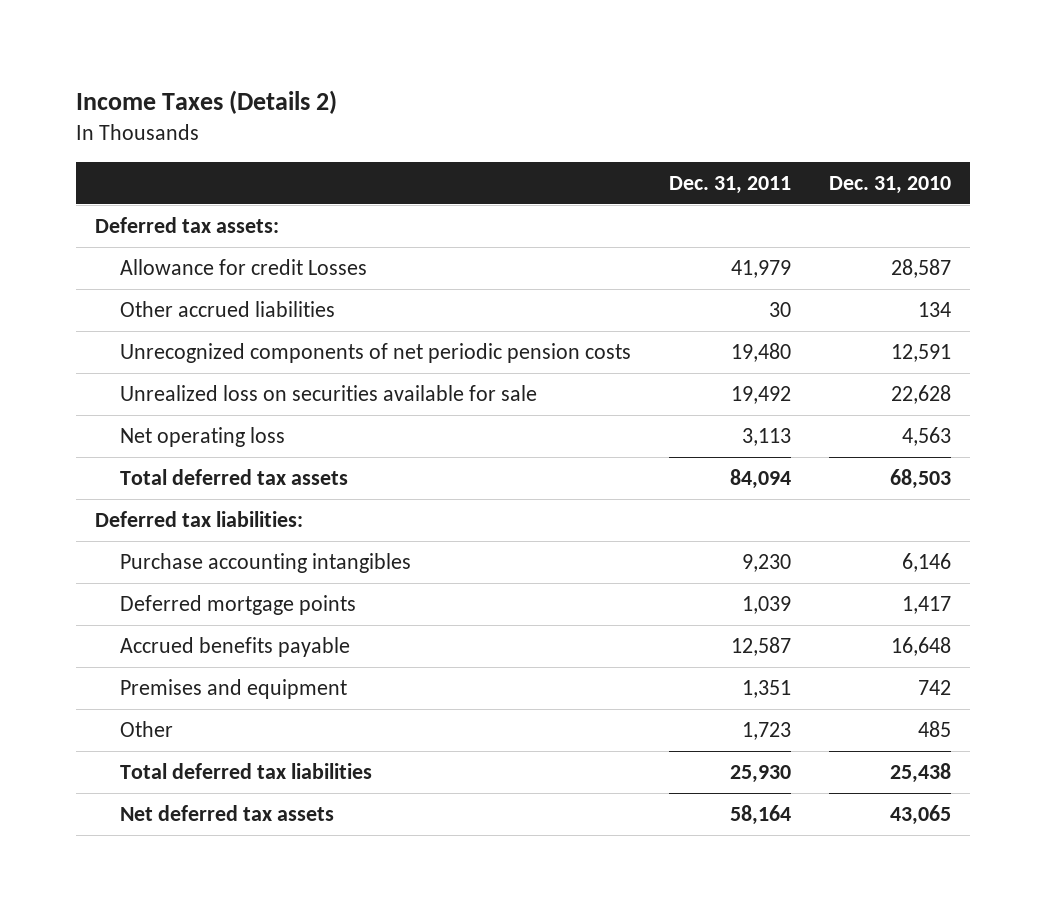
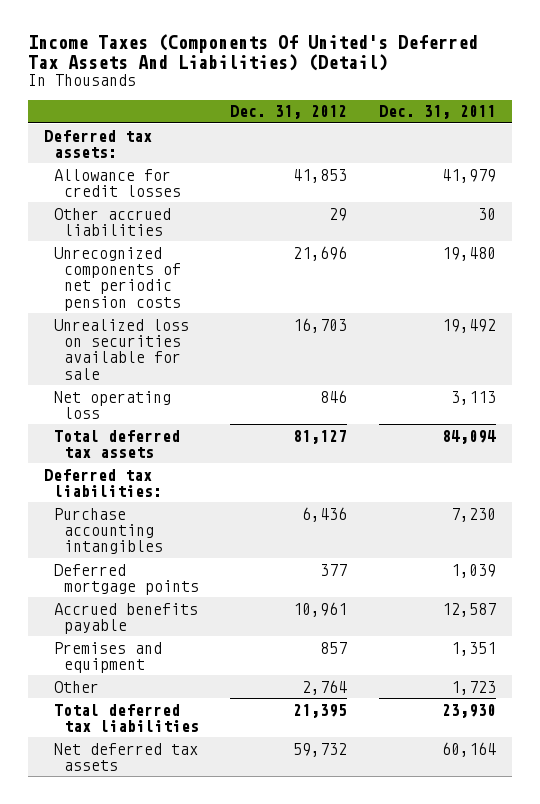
[75,89,337,114] Income Taxes (Details 2) -> [28,33,479,71] Income Taxes (Components Of United's Deferred Tax Assets And Liabilities) (Detail)
[829,175,952,194] Dec. 31, 2010 -> none
none -> [230,105,348,120] Dec. 31, 2012
[120,259,368,276] Allowance for credit Losses -> [53,168,181,197] Allowance for credit losses
[742,554,792,573] 9,230 -> [451,507,497,522] 7,230
[730,765,792,784] 25,930 -> [442,703,497,718] 23,930
[730,805,792,826] 58,164 -> [442,741,497,757] 60,164

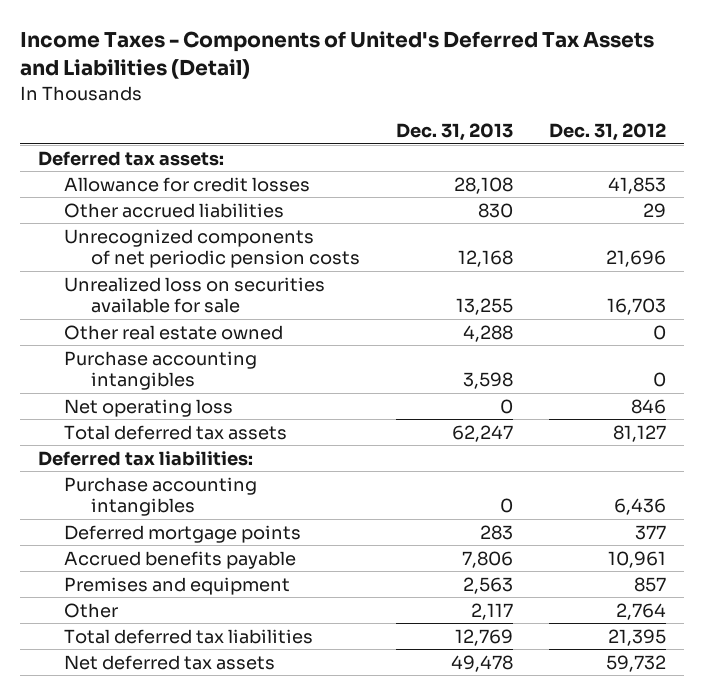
[28,33,479,71] Income Taxes (Components Of United's Deferred Tax Assets And Liabilities) (Detail) -> [19,31,654,80] Income Taxes - Components of United's Deferred Tax Assets and Liabilities (Detail)
[379,105,497,120] Dec. 31, 2011 -> none
none -> [396,123,514,142] Dec. 31, 2013
none -> [64,324,284,340] Other real estate owned
none -> [64,350,258,391] Purchase accounting intangibles

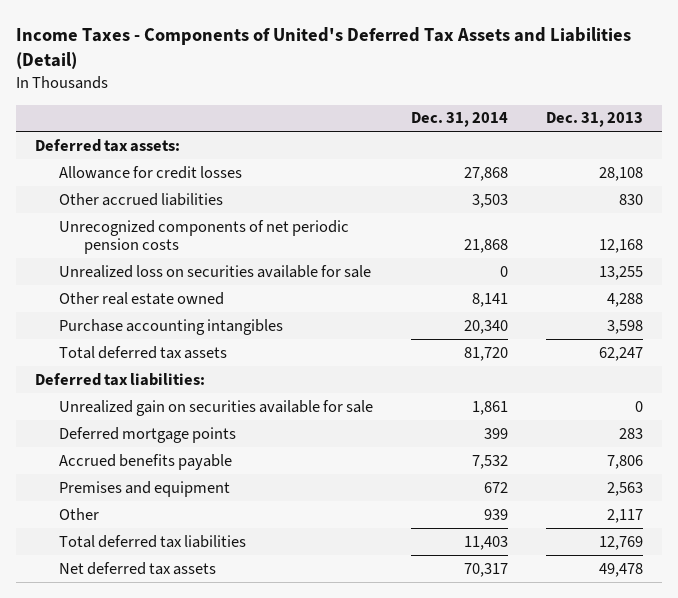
[549,123,667,142] Dec. 31, 2012 -> none
none -> [411,112,509,128] Dec. 31, 2014
[64,398,234,417] Net operating loss -> none
[64,476,258,517] Purchase accounting intangibles -> none
none -> [59,399,374,416] Unrealized gain on securities available for sale

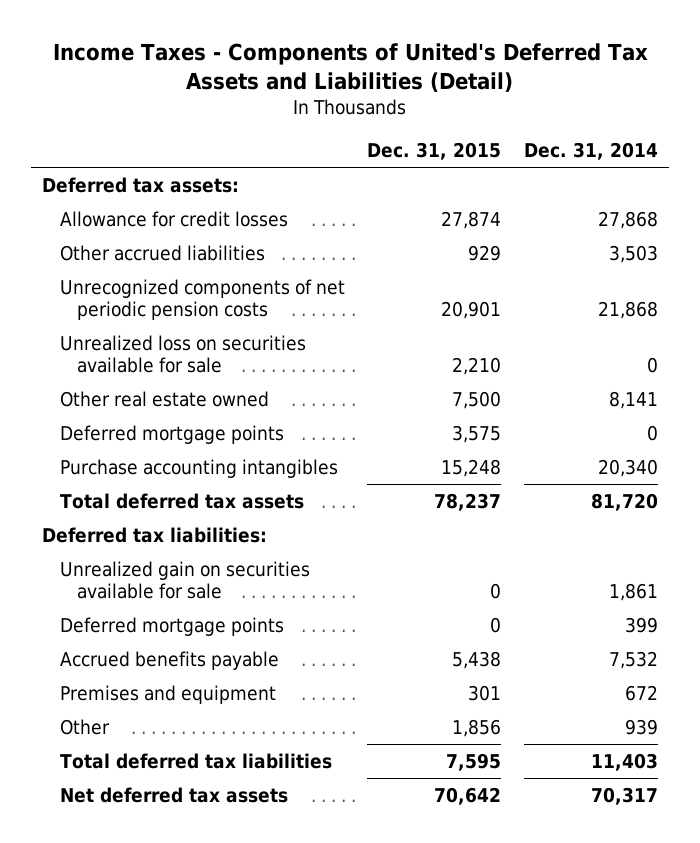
[546,112,644,128] Dec. 31, 2013 -> none
none -> [367,141,502,160] Dec. 31, 2015
none -> [59,424,284,444] Deferred mortgage points

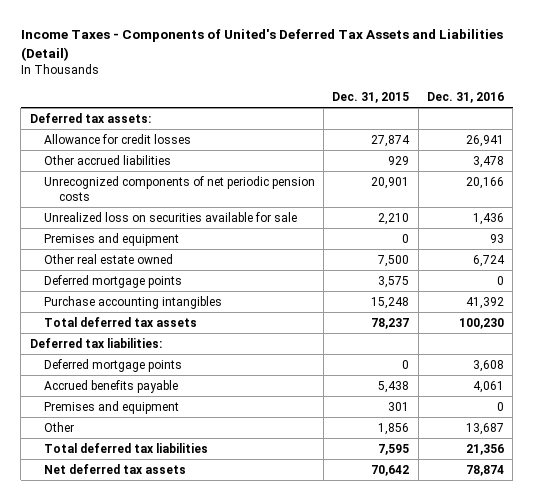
[524,141,659,160] Dec. 31, 2014 -> none
none -> [426,91,504,103] Dec. 31, 2016
none -> [44,232,180,246] Premises and equipment
[59,560,310,600] Unrealized gain on securities available for sale -> none

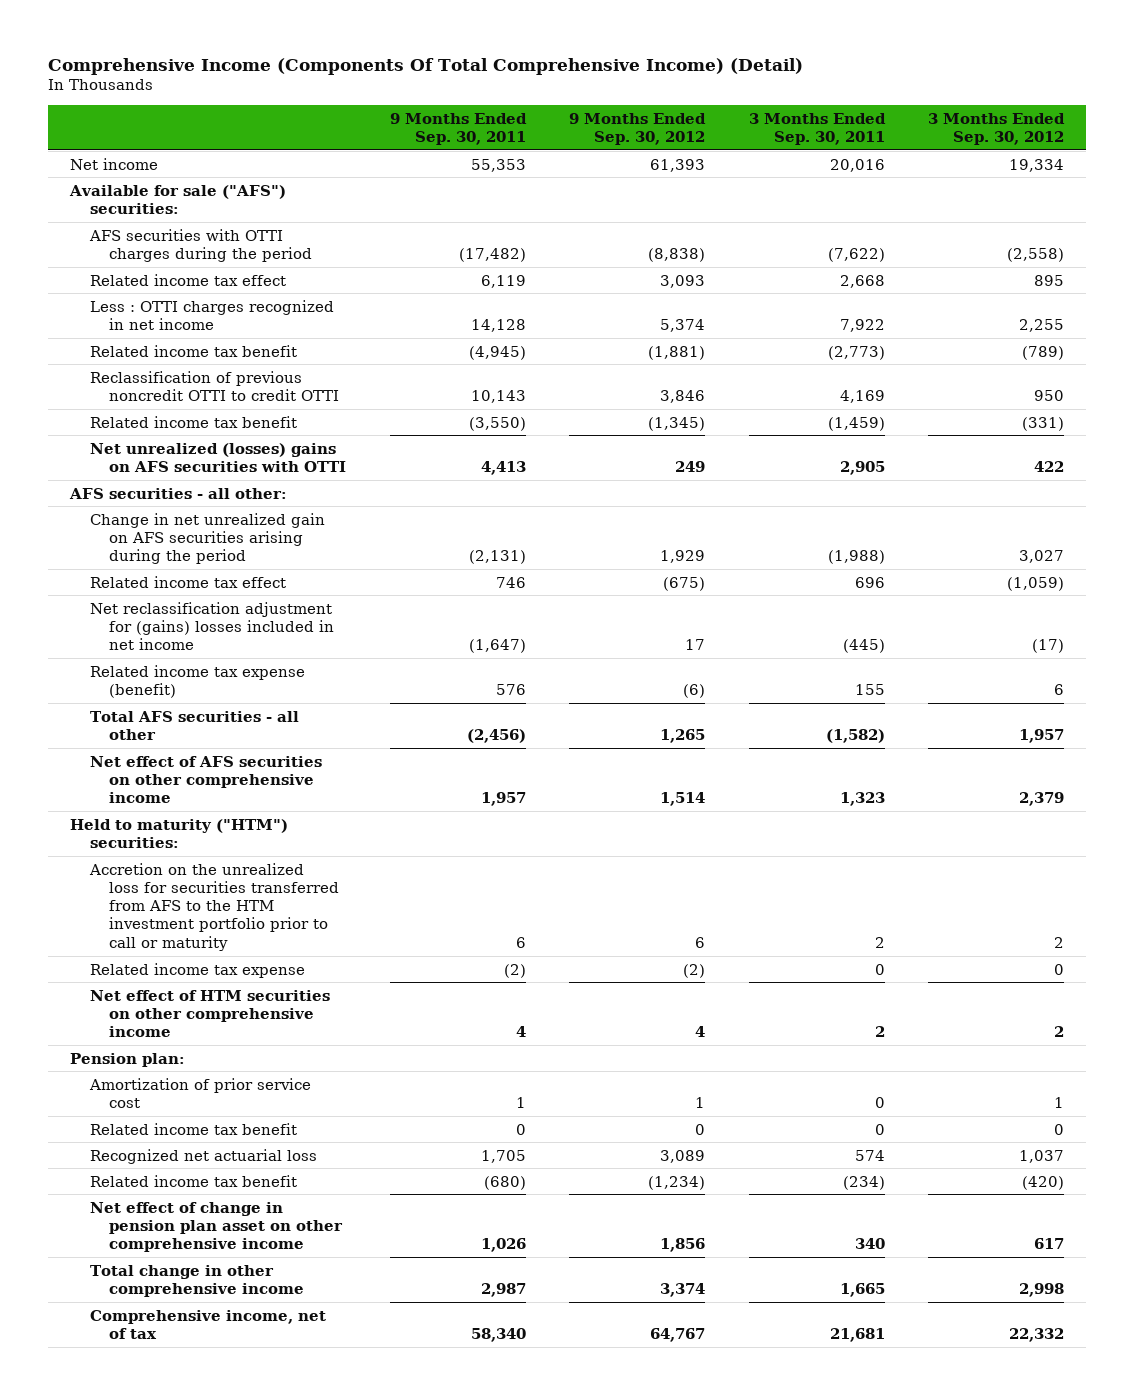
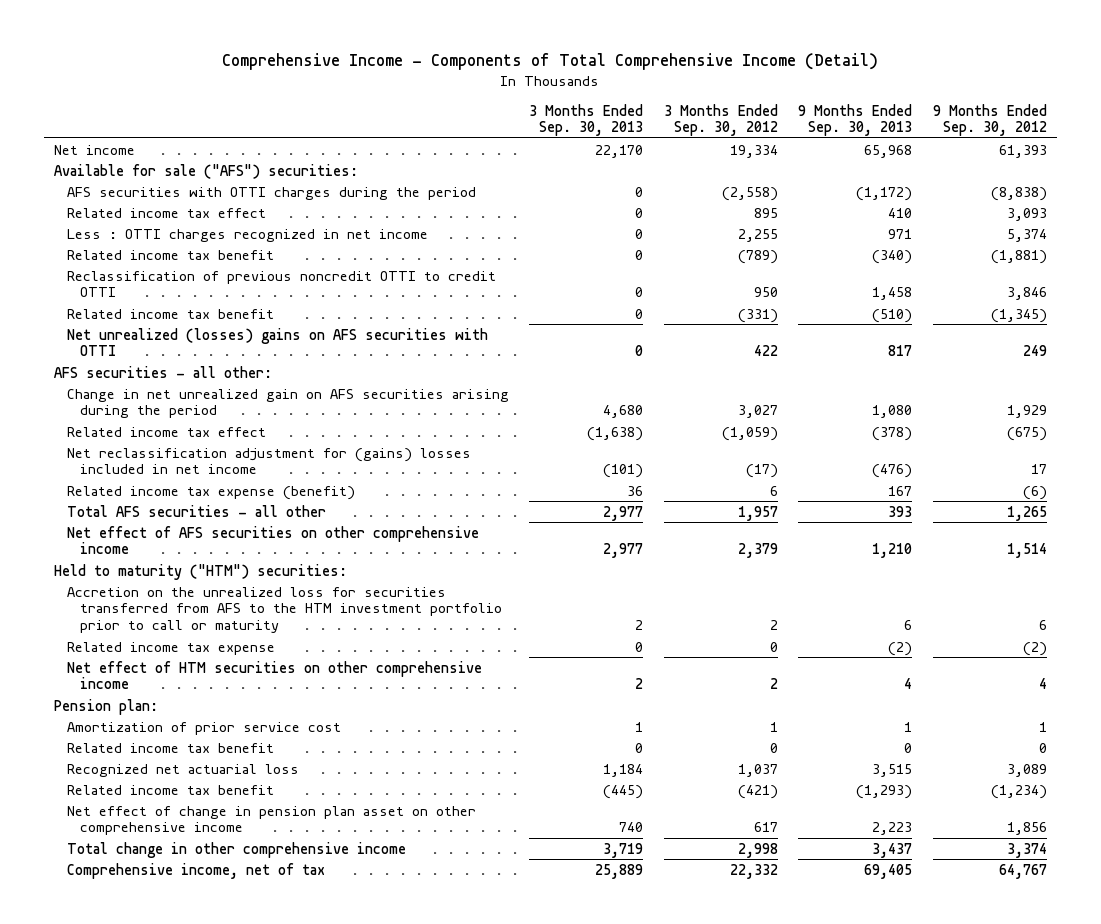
[48,57,804,75] Comprehensive Income (Components Of Total Comprehensive Income) (Detail) -> [222,53,879,71] Comprehensive Income - Components of Total Comprehensive Income (Detail)
[389,112,527,145] 9 Months Ended Sep. 30, 2011 -> none
[748,112,886,145] 3 Months Ended Sep. 30, 2011 -> none
none -> [529,103,644,137] 3 Months Ended Sep. 30, 2013
none -> [798,103,913,137] 9 Months Ended Sep. 30, 2013
[1022,1175,1065,1190] (420) -> [737,784,778,799] (421)

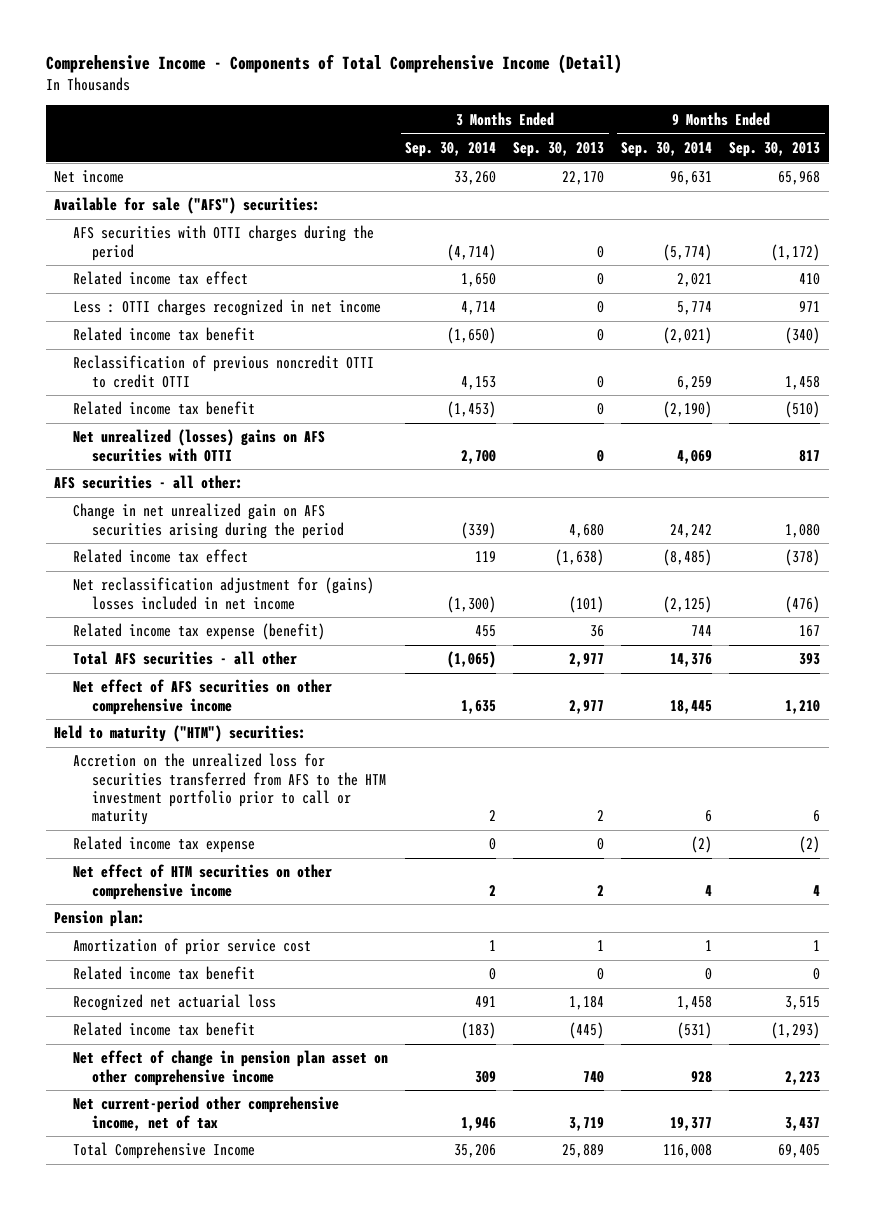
[663,103,778,137] 3 Months Ended Sep. 30, 2012 -> none
[932,103,1047,137] 9 Months Ended Sep. 30, 2012 -> none
none -> [405,142,497,158] Sep. 30, 2014
none -> [621,142,713,158] Sep. 30, 2014
[66,841,406,858] Total change in other comprehensive income -> [73,1096,340,1131] Net current-period other comprehensive income, net of tax
[66,862,325,879] Comprehensive income, net of tax -> [73,1142,256,1160] Total Comprehensive Income

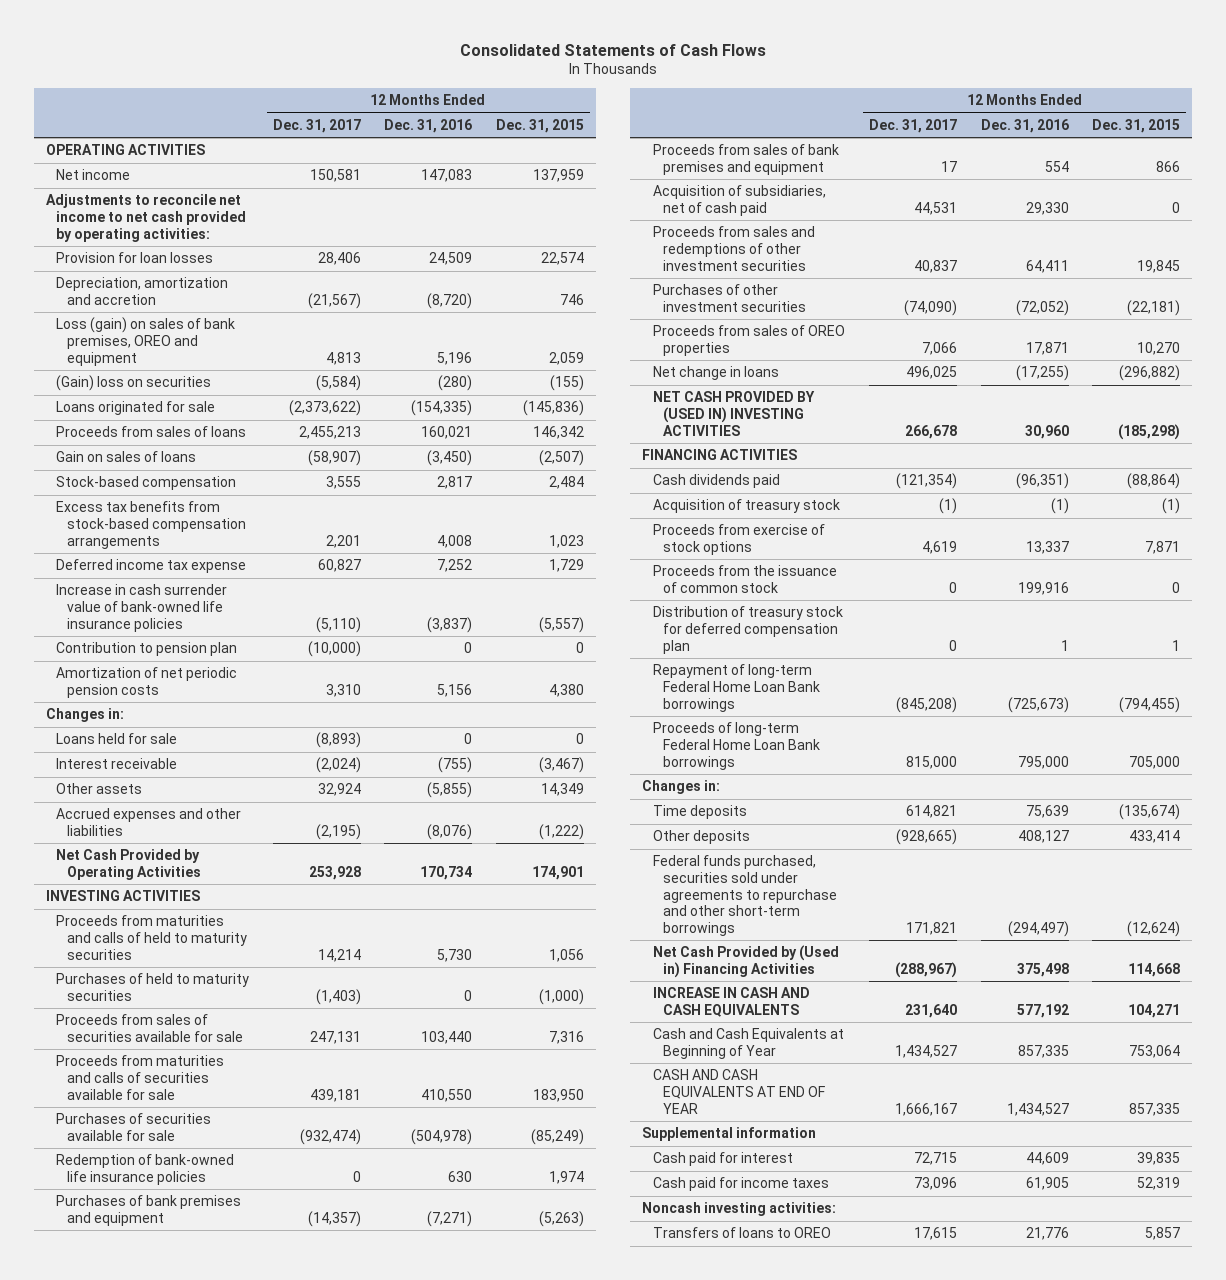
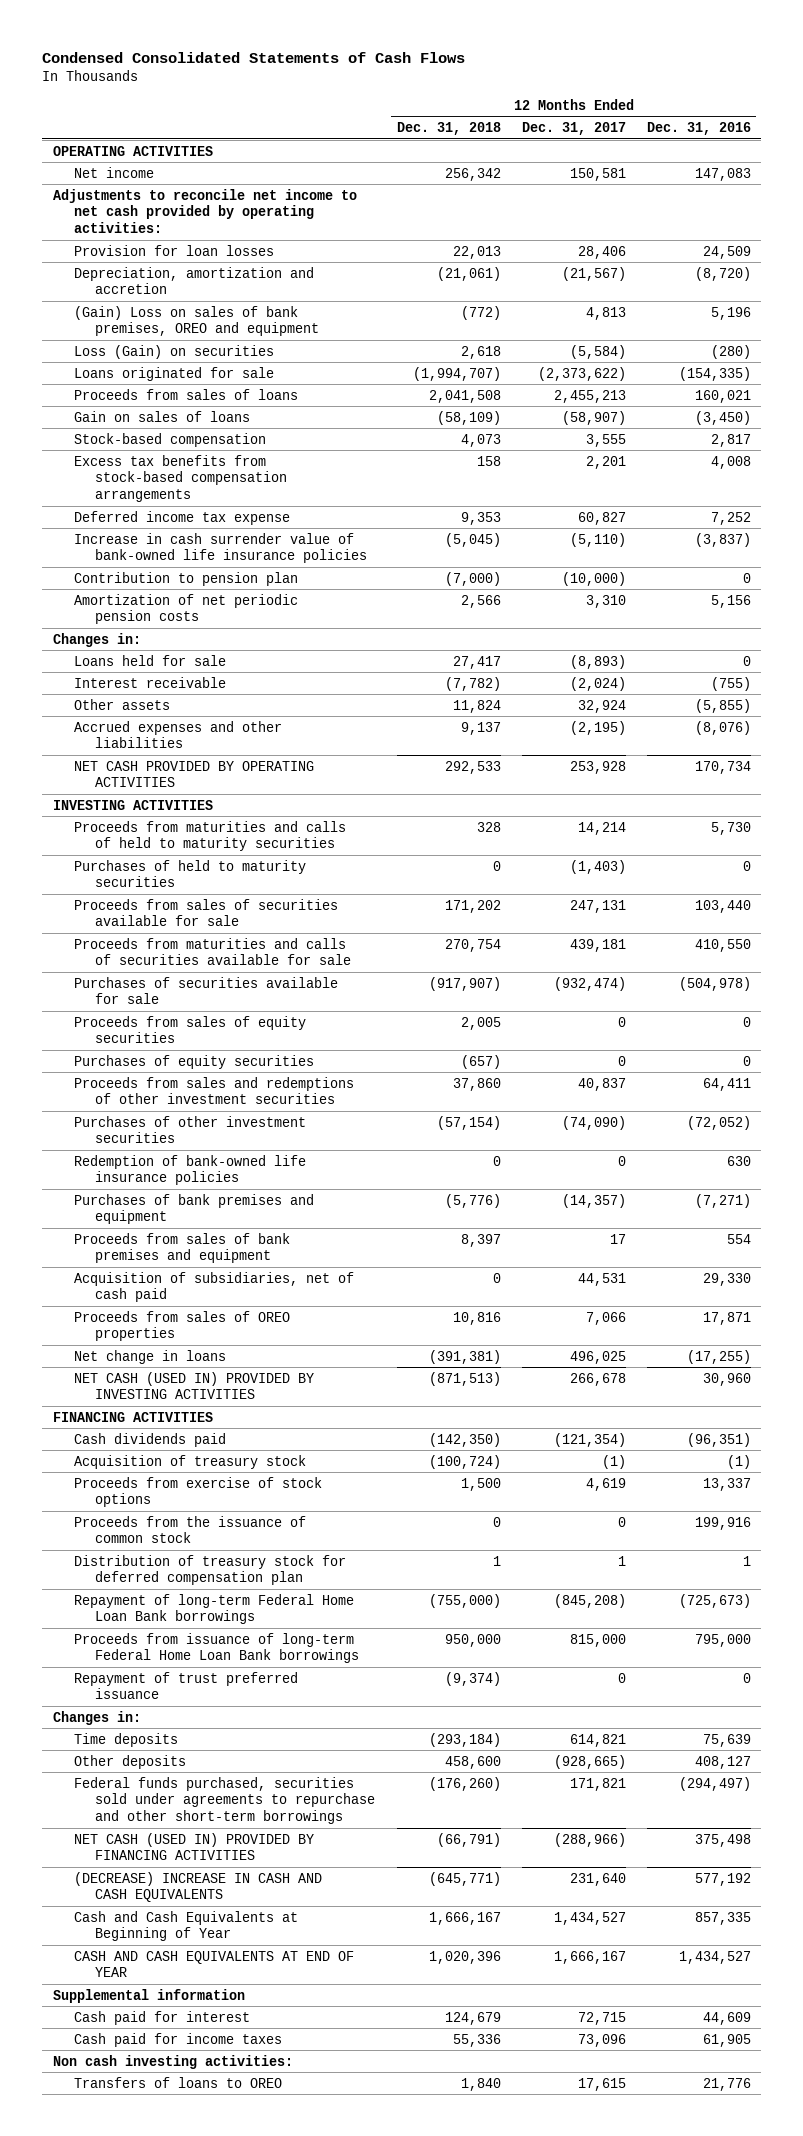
[459,43,766,56] Consolidated Statements of Cash Flows -> [42,52,466,64] Condensed Consolidated Statements of Cash Flows
[495,119,584,134] Dec. 31, 2015 -> none
none -> [396,122,501,136] Dec. 31, 2018
[56,317,236,366] Loss (gain) on sales of bank premises, OREO and equipment -> [74,305,320,337] (Gain) Loss on sales of bank premises, OREO and equipment
[56,375,212,392] (Gain) loss on securities -> [74,344,275,359] Loss (Gain) on securities
[56,849,201,880] Net Cash Provided by Operating Activities -> [74,760,315,788] NET CASH PROVIDED BY OPERATING ACTIVITIES
none -> [74,1015,307,1044] Proceeds from sales of equity securities
none -> [74,1054,315,1069] Purchases of equity securities
[652,226,815,271] Proceeds from sales and redemptions of other investment securities -> [74,1076,355,1105] Proceeds from sales and redemptions of other investment securities
[652,284,806,312] Purchases of other investment securities -> [74,1115,307,1144] Purchases of other investment securities
[652,391,815,436] NET CASH PROVIDED BY (USED IN) INVESTING ACTIVITIES -> [74,1371,315,1400] NET CASH (USED IN) PROVIDED BY INVESTING ACTIVITIES
[949,639,958,651] 0 -> [617,1555,626,1566] 1
[652,722,820,770] Proceeds of long-term Federal Home Loan Bank borrowings -> [74,1632,360,1664] Proceeds from issuance of long-term Federal Home Loan Bank borrowings
none -> [74,1671,299,1700] Repayment of trust preferred issuance
[652,945,839,978] Net Cash Provided by (Used in) Financing Activities -> [74,1832,315,1861] NET CASH (USED IN) PROVIDED BY FINANCING ACTIVITIES
[895,961,958,978] (288,967) -> [553,1832,626,1847] (288,966)
[652,987,810,1017] INCREASE IN CASH AND CASH EQUIVALENTS -> [74,1871,323,1903] (DECREASE) INCREASE IN CASH AND CASH EQUIVALENTS
[642,1202,837,1217] Noncash investing activities: -> [52,2054,293,2069] Non cash investing activities:

